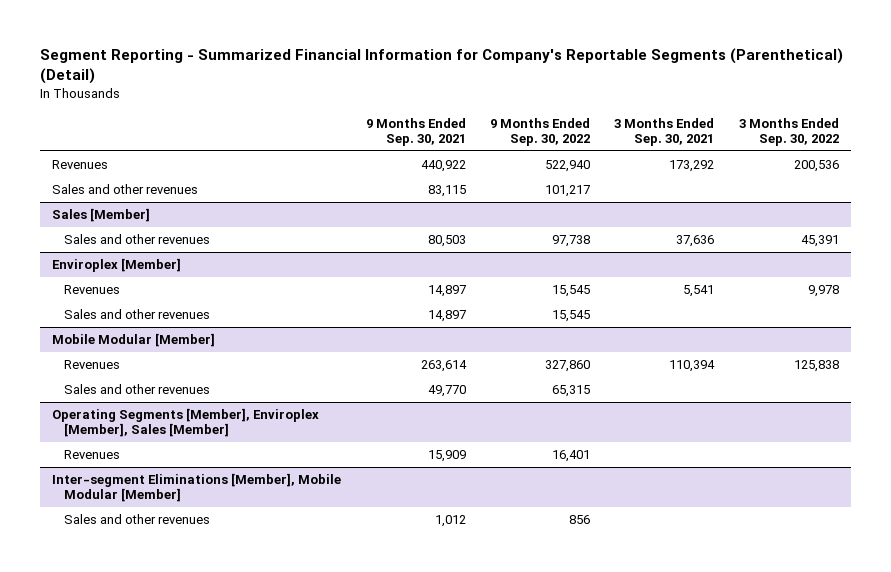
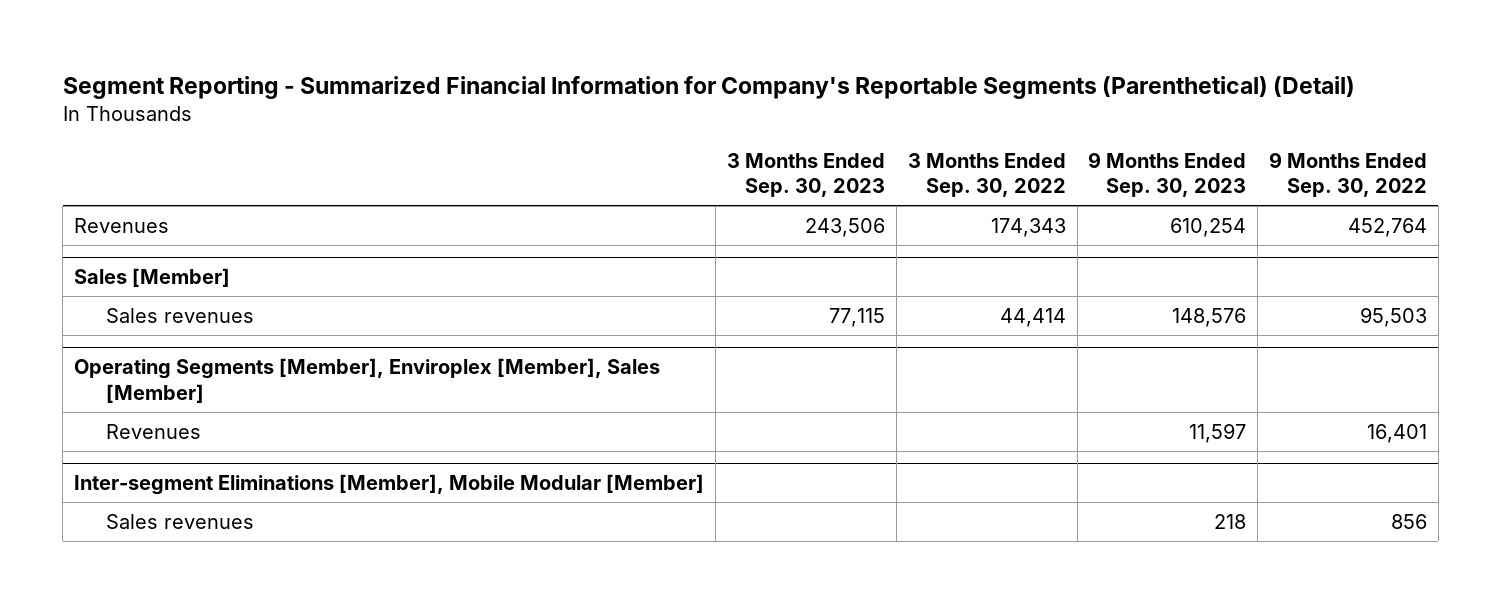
[365,117,466,146] 9 Months Ended Sep. 30, 2021 -> none
[614,117,715,146] 3 Months Ended Sep. 30, 2021 -> none
none -> [726,152,885,198] 3 Months Ended Sep. 30, 2023
none -> [1088,151,1247,198] 9 Months Ended Sep. 30, 2023
[52,184,199,195] Sales and other revenues -> none
[545,160,591,173] 522,940 -> [1348,217,1428,237] 452,764
[793,160,839,173] 200,536 -> [990,217,1066,237] 174,343
[52,258,182,273] Enviroplex [Member] -> none
[64,285,121,295] Revenues -> none
[64,309,211,320] Sales and other revenues -> none
[52,333,216,348] Mobile Modular [Member] -> none
[64,360,121,370] Revenues -> none
[64,384,211,395] Sales and other revenues -> none
[64,234,211,245] Sales and other revenues -> [105,307,254,323] Sales revenues
[552,235,591,248] 97,738 -> [1360,306,1428,327] 95,503
[800,235,839,248] 45,391 -> [999,307,1066,327] 44,414
[64,514,211,525] Sales and other revenues -> [105,513,254,529] Sales revenues

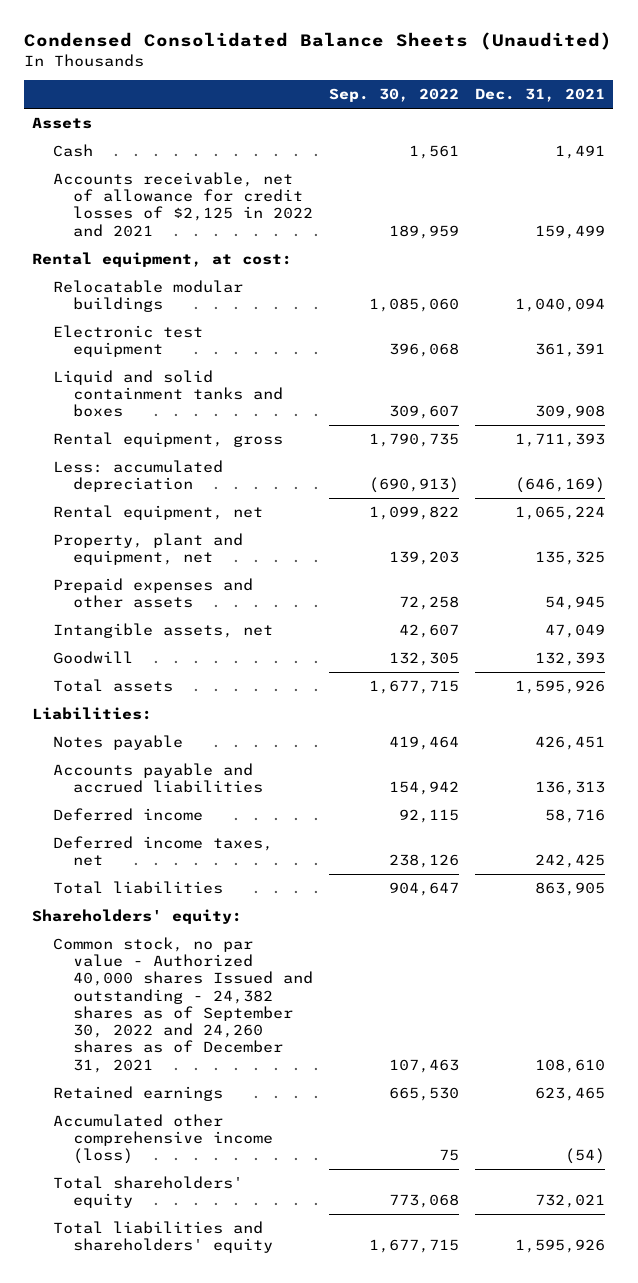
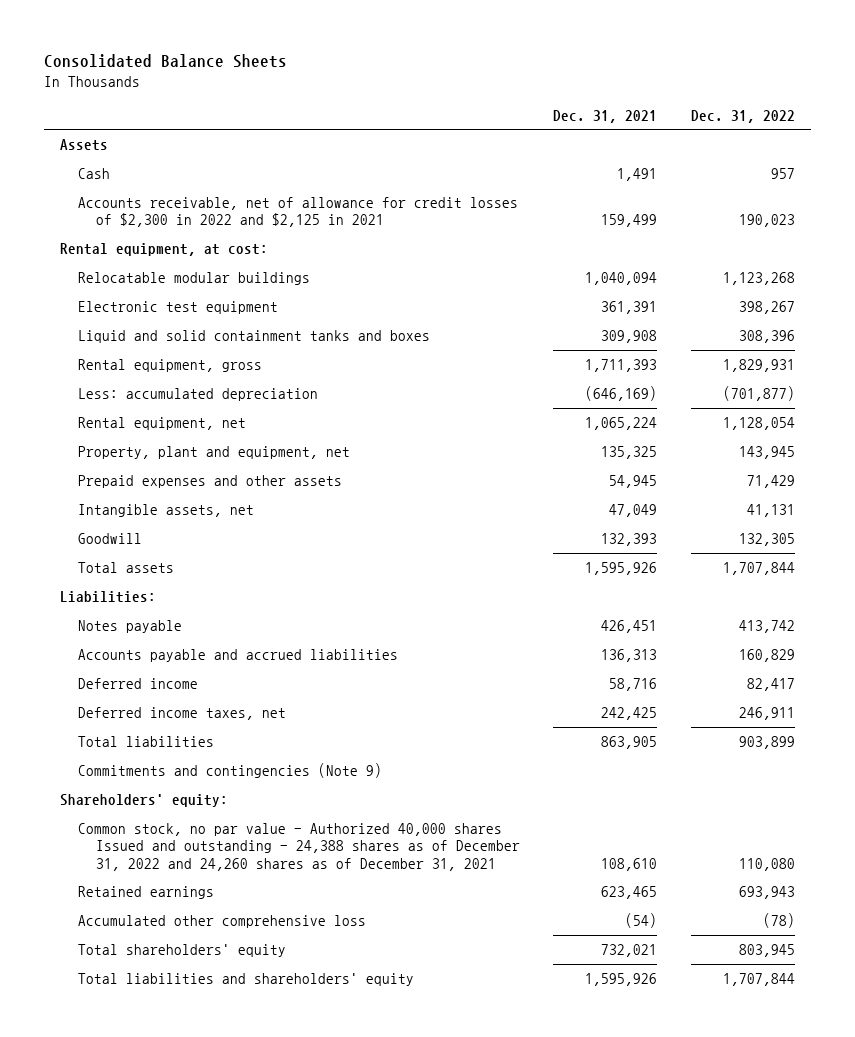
[24,32,613,51] Condensed Consolidated Balance Sheets (Unaudited) -> [43,54,287,69] Consolidated Balance Sheets
[329,88,460,103] Sep. 30, 2022 -> none
none -> [690,109,795,123] Dec. 31, 2022
[52,171,313,237] Accounts receivable, net of allowance for credit losses of $2,125 in 2022 and 2021 -> [78,197,519,228] Accounts receivable, net of allowance for credit losses of $2,300 in 2022 and $2,125 in 2021
none -> [78,763,383,779] Commitments and contingencies (Note 9)
[52,936,313,1073] Common stock, no par value - Authorized 40,000 shares Issued and outstanding - 24,382 shares as of September 30, 2022 and 24,260 shares as of December 31, 2021 -> [78,823,521,871] Common stock, no par value - Authorized 40,000 shares Issued and outstanding - 24,388 shares as of December 31, 2022 and 24,260 shares as of December 31, 2021
[52,1113,273,1165] Accumulated other comprehensive income (loss) -> [78,915,367,929] Accumulated other comprehensive loss

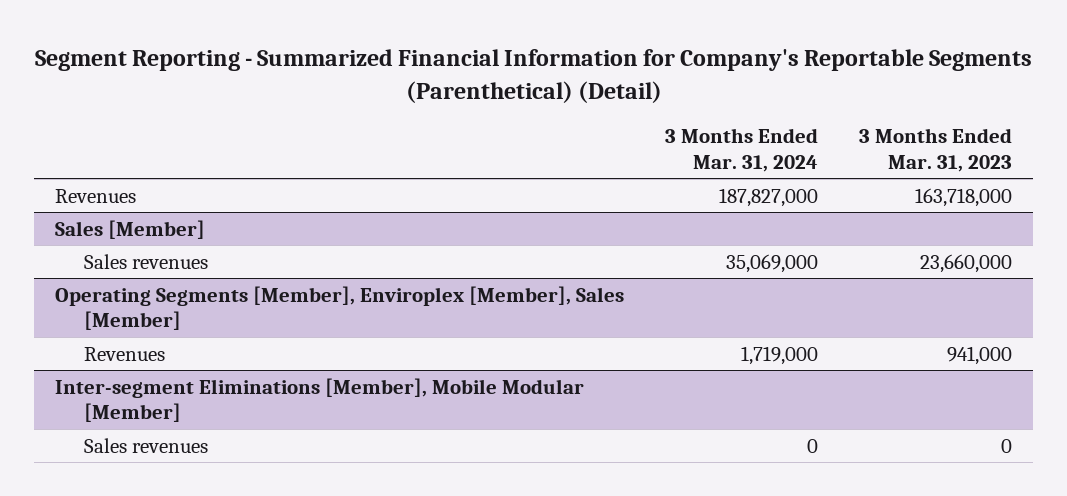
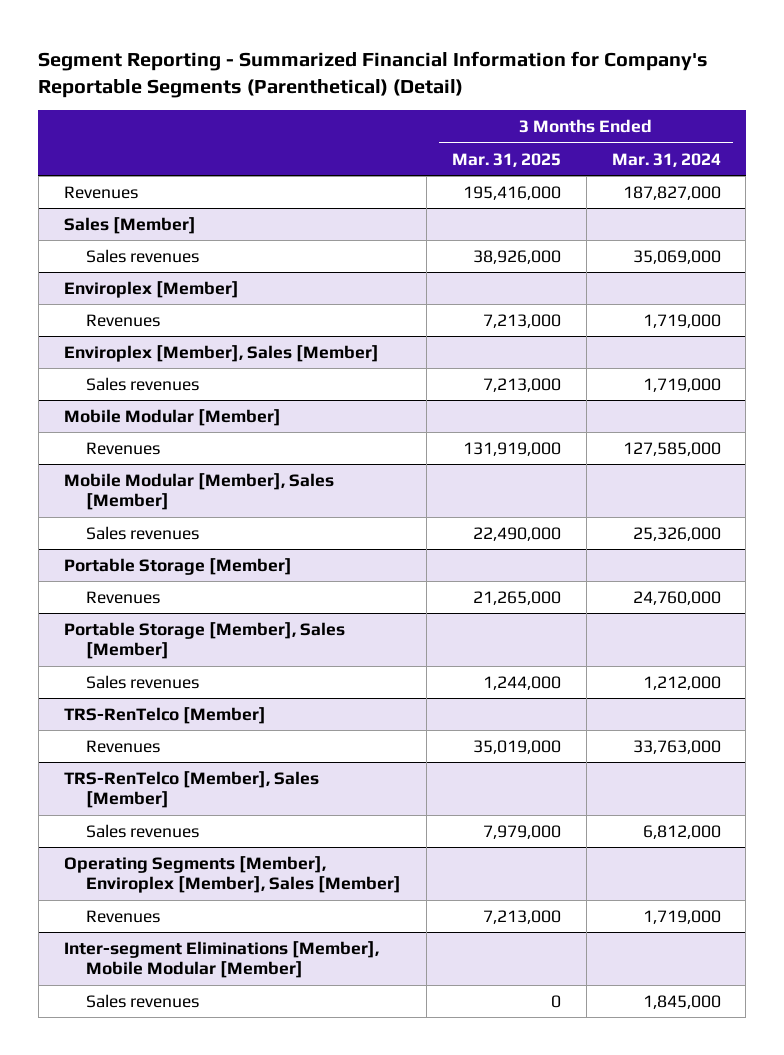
[859,127,1013,172] 3 Months Ended Mar. 31, 2023 -> none
none -> [452,152,562,167] Mar. 31, 2025
none -> [63,280,239,298] Enviroplex [Member]
none -> [86,313,161,327] Revenues
none -> [63,344,379,362] Enviroplex [Member], Sales [Member]
none -> [86,376,200,391] Sales revenues
none -> [63,408,281,426] Mobile Modular [Member]
none -> [86,441,161,455] Revenues
none -> [63,472,334,511] Mobile Modular [Member], Sales [Member]
none -> [86,525,200,540] Sales revenues
none -> [63,557,292,575] Portable Storage [Member]
none -> [86,590,161,604] Revenues
none -> [63,621,345,660] Portable Storage [Member], Sales [Member]
none -> [86,674,200,689] Sales revenues
none -> [63,706,266,724] TRS-RenTelco [Member]
none -> [86,739,161,753] Revenues
none -> [63,770,319,809] TRS-RenTelco [Member], Sales [Member]
none -> [86,823,200,838] Sales revenues
[807,438,819,453] 0 -> [642,994,721,1009] 1,845,000

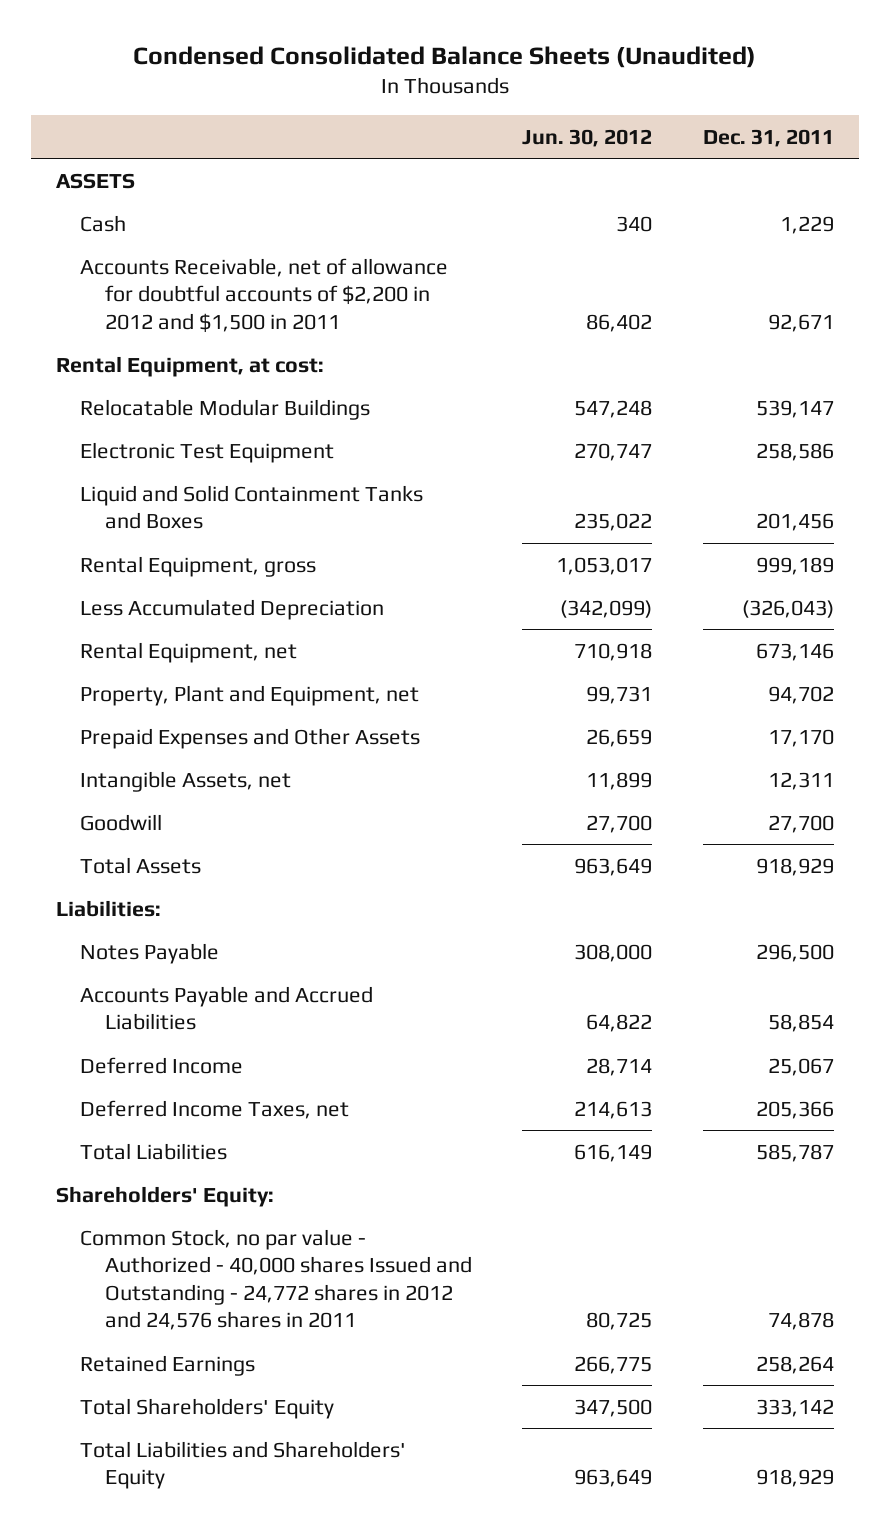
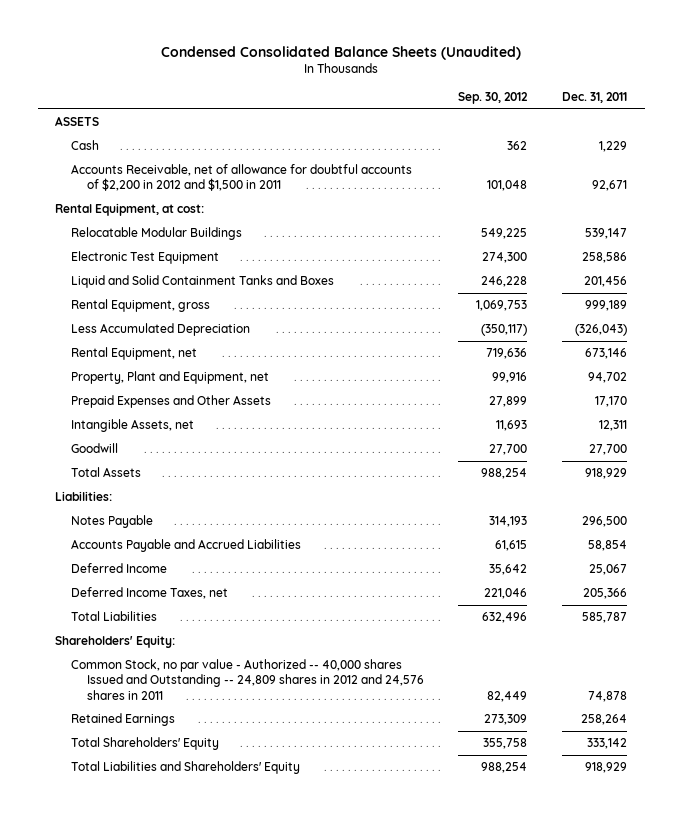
[522,128,653,147] Jun. 30, 2012 -> none
none -> [458,92,529,105] Sep. 30, 2012
[80,1228,473,1331] Common Stock, no par value - Authorized - 40,000 shares Issued and Outstanding - 24,772 shares in 2012 and 24,576 shares in 2011 -> [70,659,424,700] Common Stock, no par value - Authorized -- 40,000 shares Issued and Outstanding -- 24,809 shares in 2012 and 24,576 shares in 2011

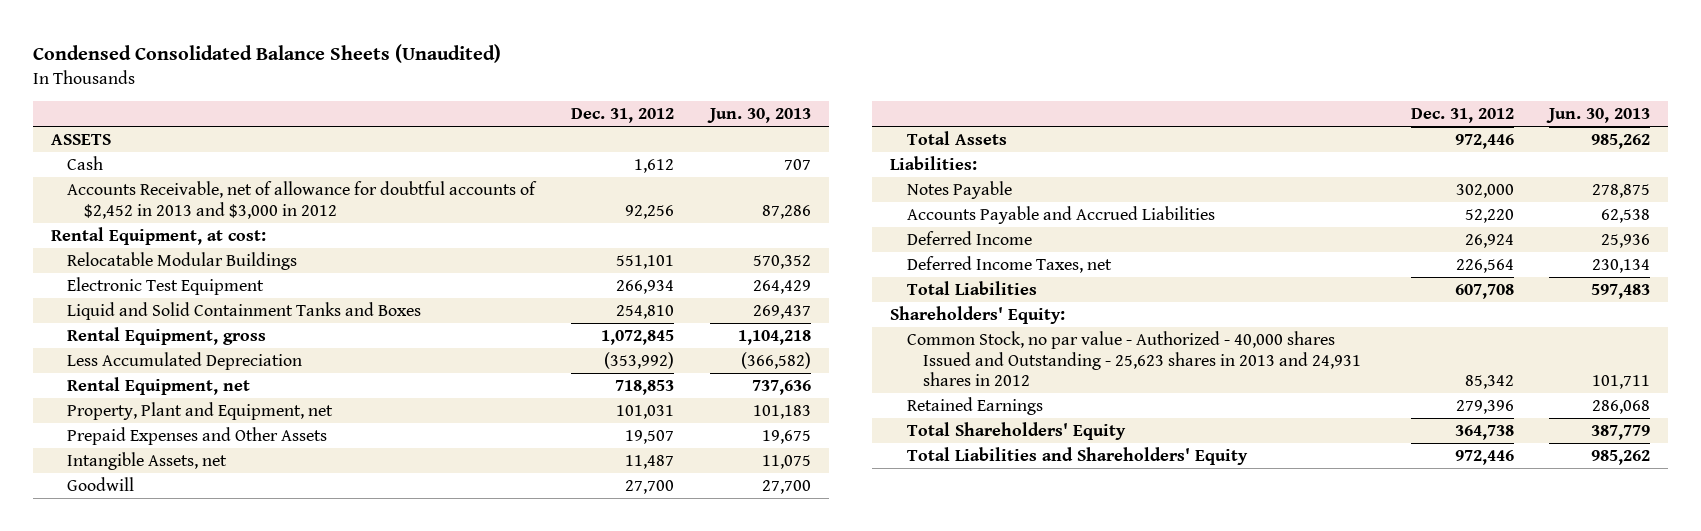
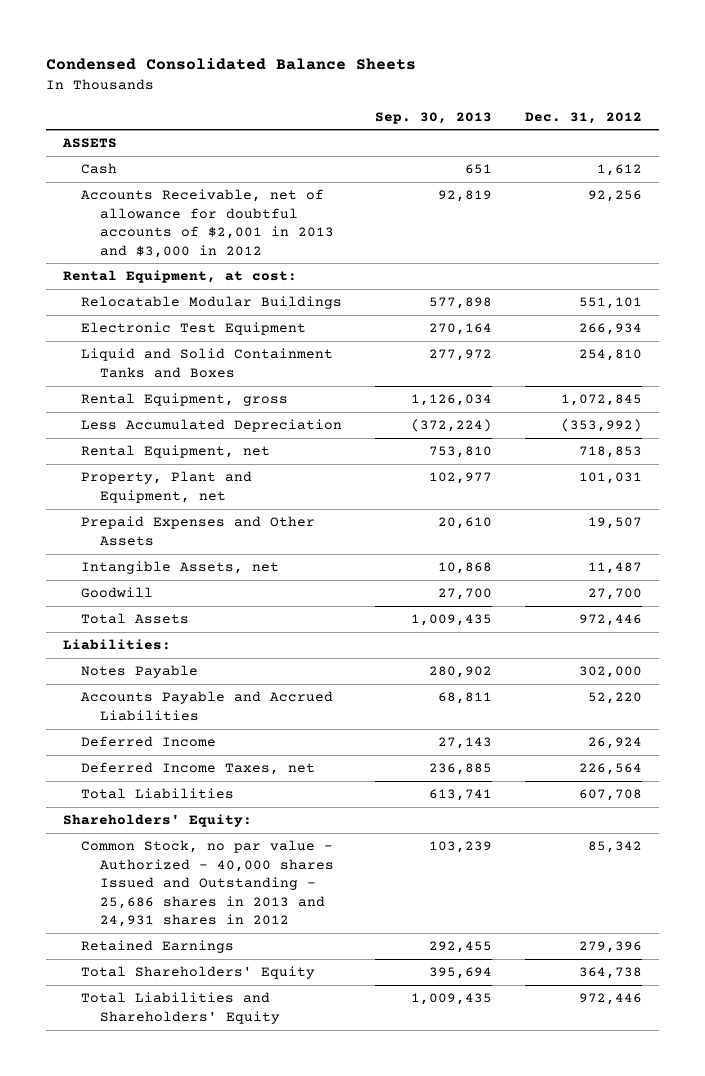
[33,44,502,64] Condensed Consolidated Balance Sheets (Unaudited) -> [46,58,417,71] Condensed Consolidated Balance Sheets
[707,108,812,124] Jun. 30, 2013 -> none
none -> [375,111,493,124] Sep. 30, 2013
[67,181,538,219] Accounts Receivable, net of allowance for doubtful accounts of $2,452 in 2013 and $3,000 in 2012 -> [81,189,334,258] Accounts Receivable, net of allowance for doubtful accounts of $2,001 in 2013 and $3,000 in 2012
[906,331,1362,387] Common Stock, no par value - Authorized - 40,000 shares Issued and Outstanding - 25,623 shares in 2013 and 24,931 shares in 2012 -> [81,840,334,927] Common Stock, no par value - Authorized - 40,000 shares Issued and Outstanding - 25,686 shares in 2013 and 24,931 shares in 2012

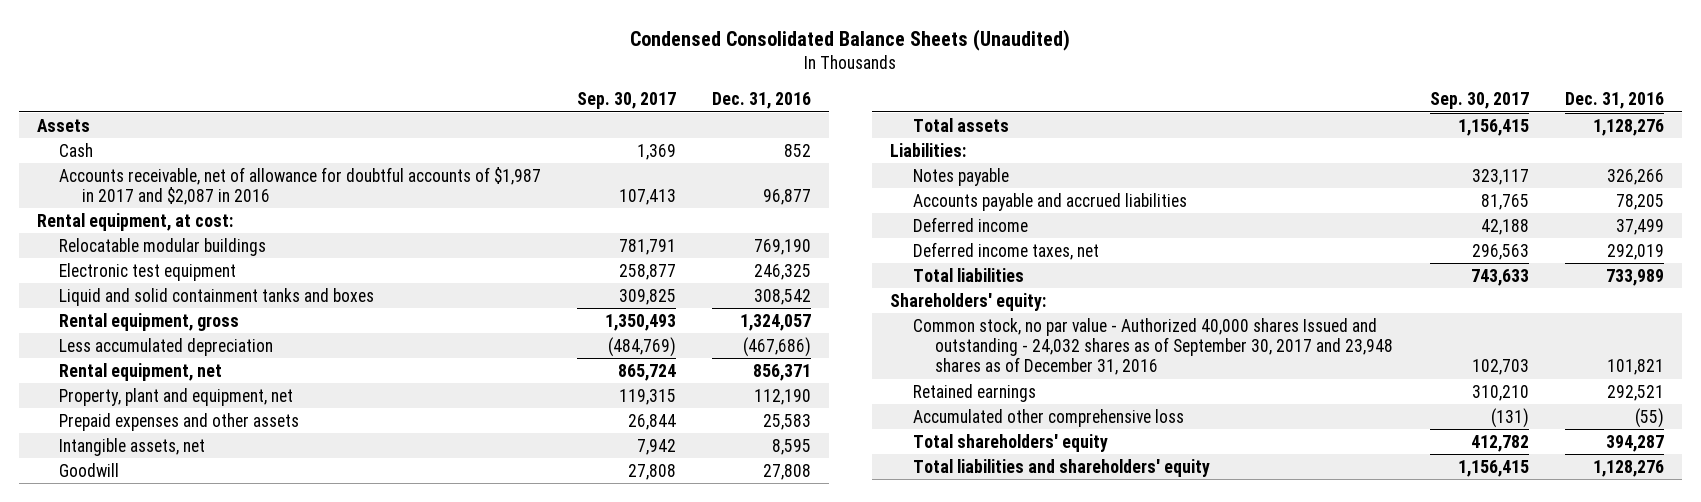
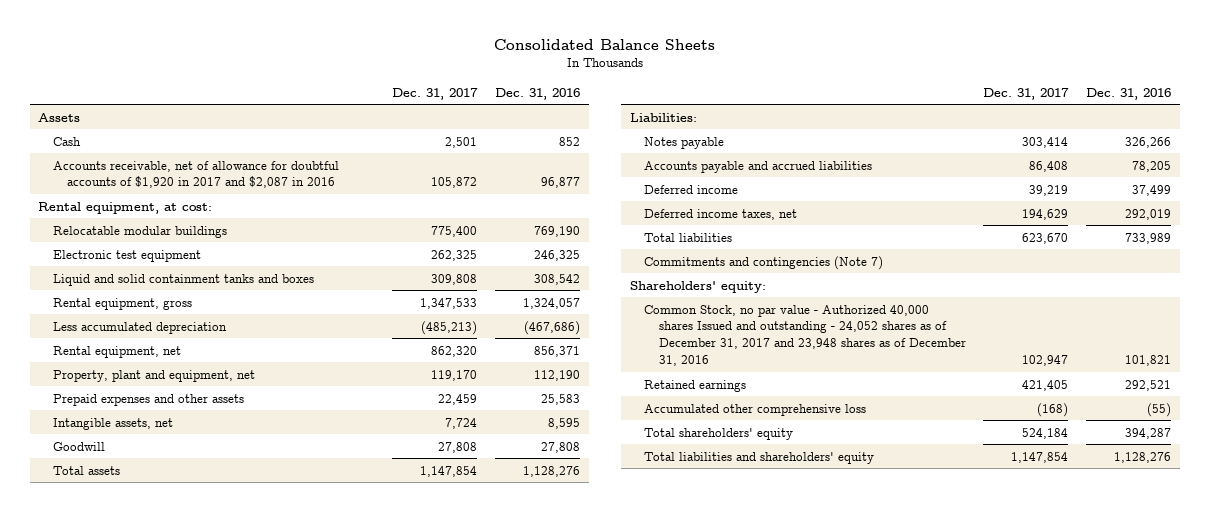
[630,28,1071,51] Condensed Consolidated Balance Sheets (Unaudited) -> [493,38,715,50] Consolidated Balance Sheets
[576,92,676,110] Sep. 30, 2017 -> none
none -> [392,87,479,100] Dec. 31, 2017
[59,166,542,206] Accounts receivable, net of allowance for doubtful accounts of $1,987 in 2017 and $2,087 in 2016 -> [52,160,339,189] Accounts receivable, net of allowance for doubtful accounts of $1,920 in 2017 and $2,087 in 2016
none -> [644,255,884,270] Commitments and contingencies (Note 7)
[912,317,1394,376] Common stock, no par value - Authorized 40,000 shares Issued and outstanding - 24,032 shares as of September 30, 2017 and 23,948 shares as of December 31, 2016 -> [644,304,966,366] Common Stock, no par value - Authorized 40,000 shares Issued and outstanding - 24,052 shares as of December 31, 2017 and 23,948 shares as of December 31, 2016

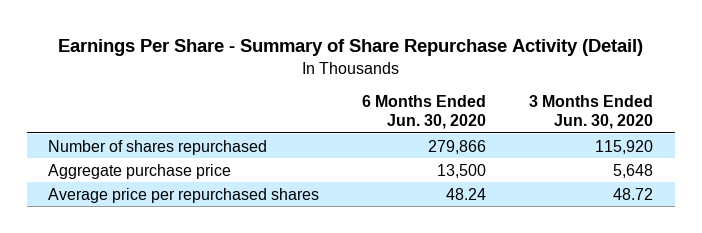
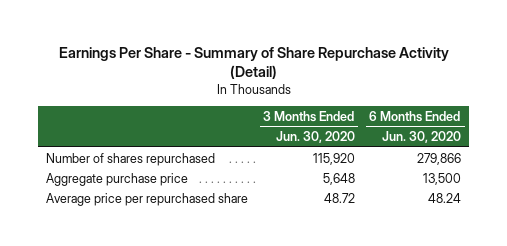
[48,187,320,203] Average price per repurchased shares -> [46,192,249,206] Average price per repurchased share

